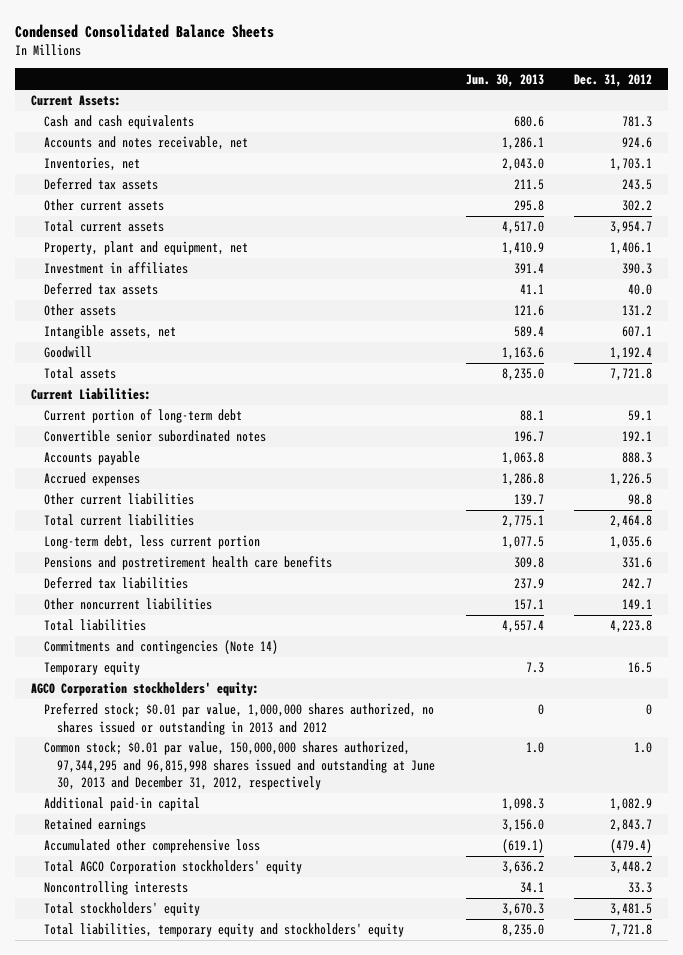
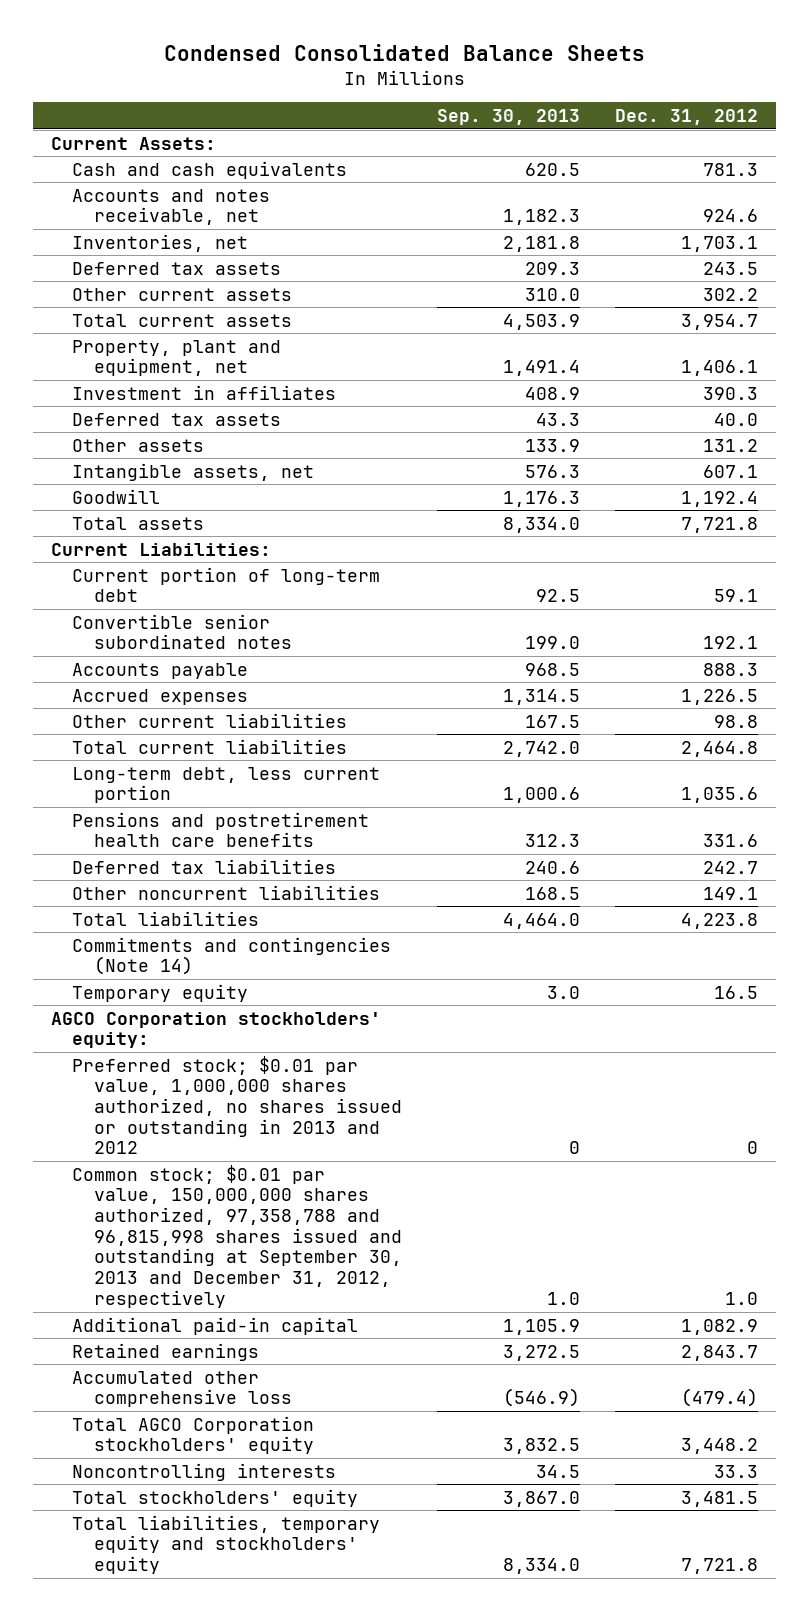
[465,73,544,87] Jun. 30, 2013 -> none
none -> [437,108,581,125] Sep. 30, 2013
[43,741,435,790] Common stock; $0.01 par value, 150,000,000 shares authorized, 97,344,295 and 96,815,998 shares issued and outstanding at June 30, 2013 and December 31, 2012, respectively -> [72,1164,402,1308] Common stock; $0.01 par value, 150,000,000 shares authorized, 97,358,788 and 96,815,998 shares issued and outstanding at September 30, 2013 and December 31, 2012, respectively

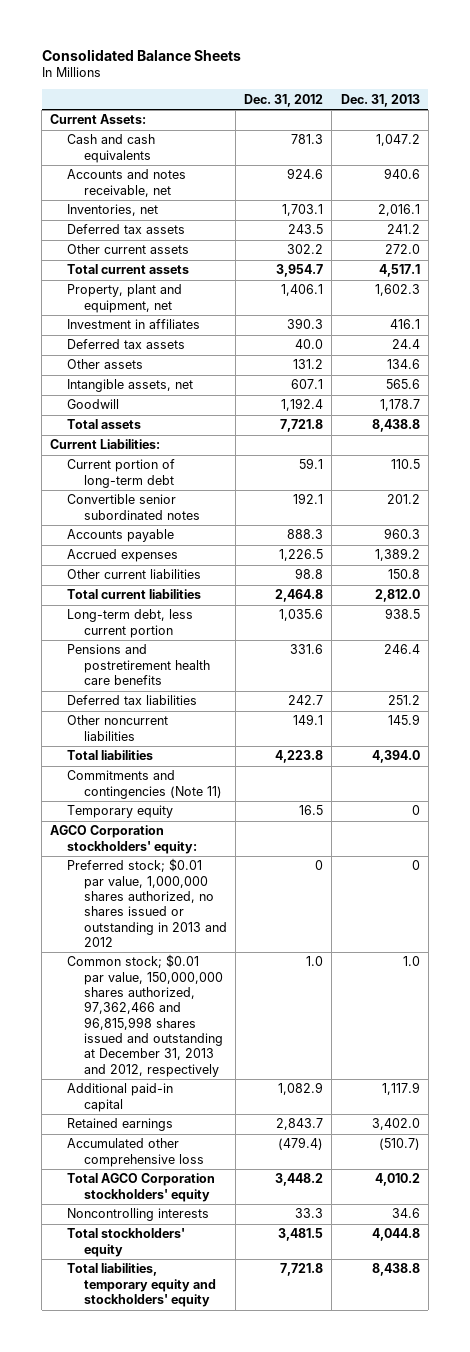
[163,43,645,61] Condensed Consolidated Balance Sheets -> [41,48,241,61] Consolidated Balance Sheets
[437,108,581,125] Sep. 30, 2013 -> none
none -> [340,93,420,107] Dec. 31, 2013
[72,936,392,976] Commitments and contingencies (Note 14) -> [67,770,222,799] Commitments and contingencies (Note 11)
[72,1164,402,1308] Common stock; $0.01 par value, 150,000,000 shares authorized, 97,358,788 and 96,815,998 shares issued and outstanding at September 30, 2013 and December 31, 2012, respectively -> [67,954,223,1077] Common stock; $0.01 par value, 150,000,000 shares authorized, 97,362,466 and 96,815,998 shares issued and outstanding at December 31, 2013 and 2012, respectively

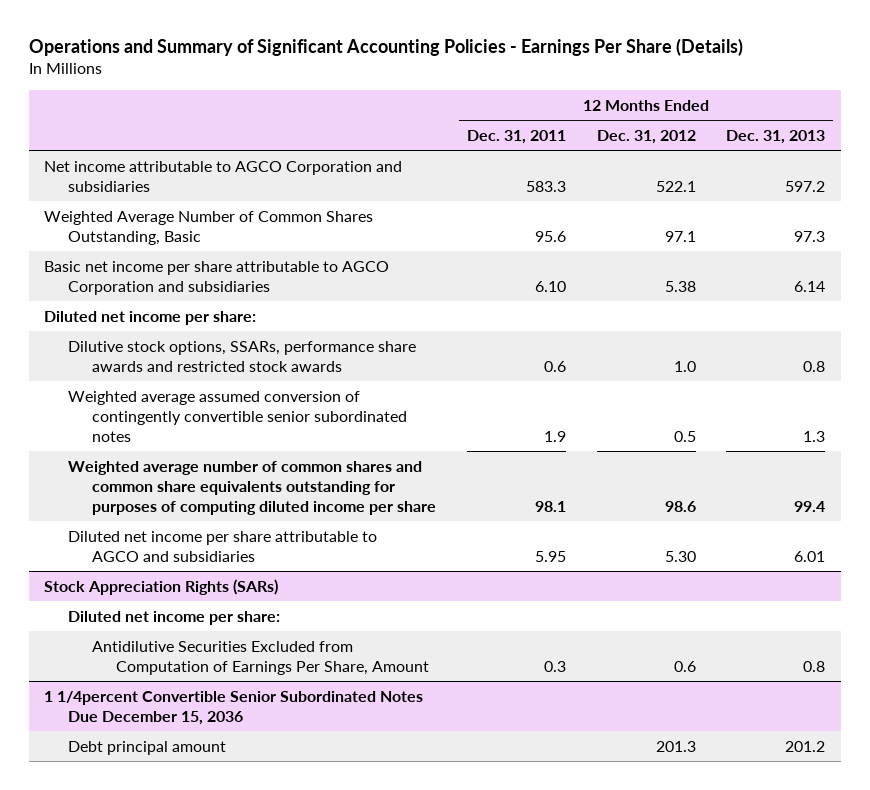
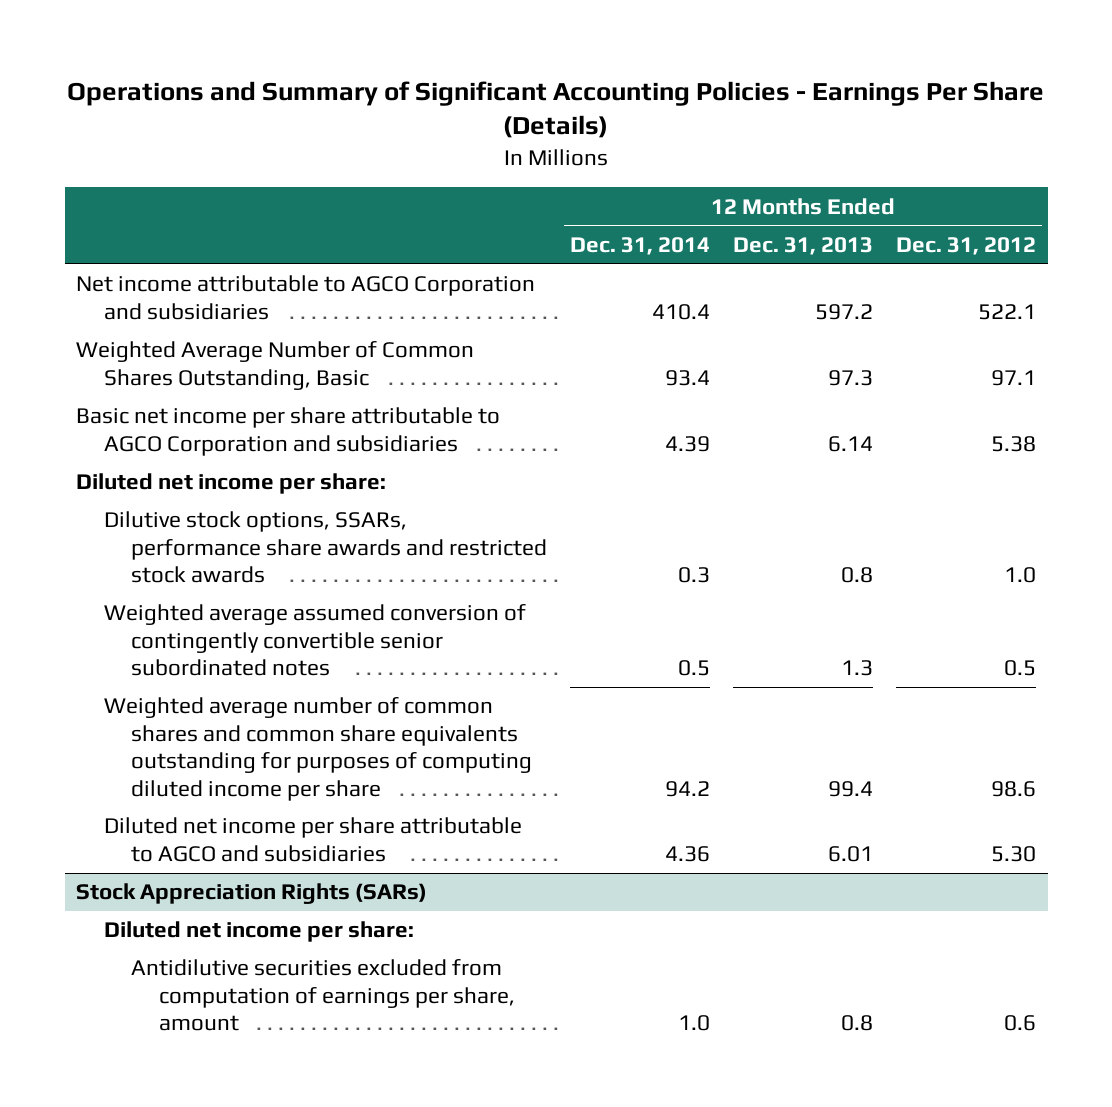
[467,129,567,144] Dec. 31, 2011 -> none
none -> [570,236,711,255] Dec. 31, 2014
[44,690,424,725] 1 1/4percent Convertible Senior Subordinated Notes Due December 15, 2036 -> none
[68,740,227,755] Debt principal amount -> none
[92,640,430,675] Antidilutive Securities Excluded from Computation of Earnings Per Share, Amount -> [131,959,515,1032] Antidilutive securities excluded from computation of earnings per share, amount

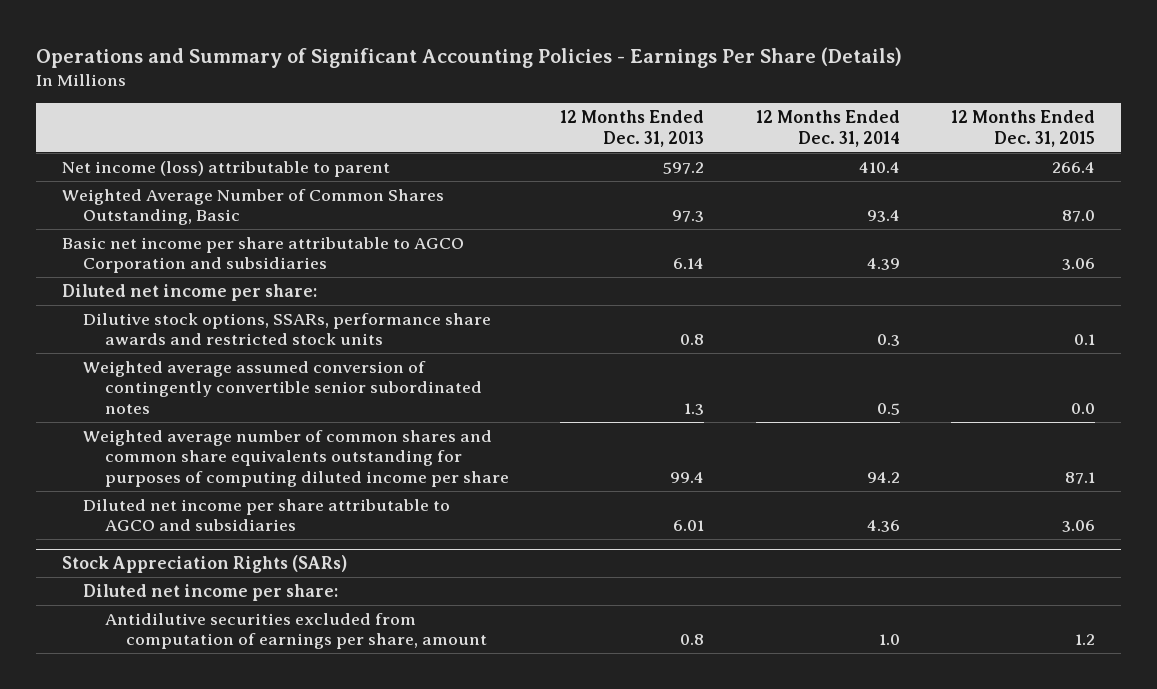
[896,236,1037,255] Dec. 31, 2012 -> none
none -> [951,110,1096,147] 12 Months Ended Dec. 31, 2015
[76,275,536,320] Net income attributable to AGCO Corporation and subsidiaries -> [61,160,390,177] Net income (loss) attributable to parent
[103,511,548,584] Dilutive stock options, SSARs, performance share awards and restricted stock awards -> [83,312,492,346] Dilutive stock options, SSARs, performance share awards and restricted stock units

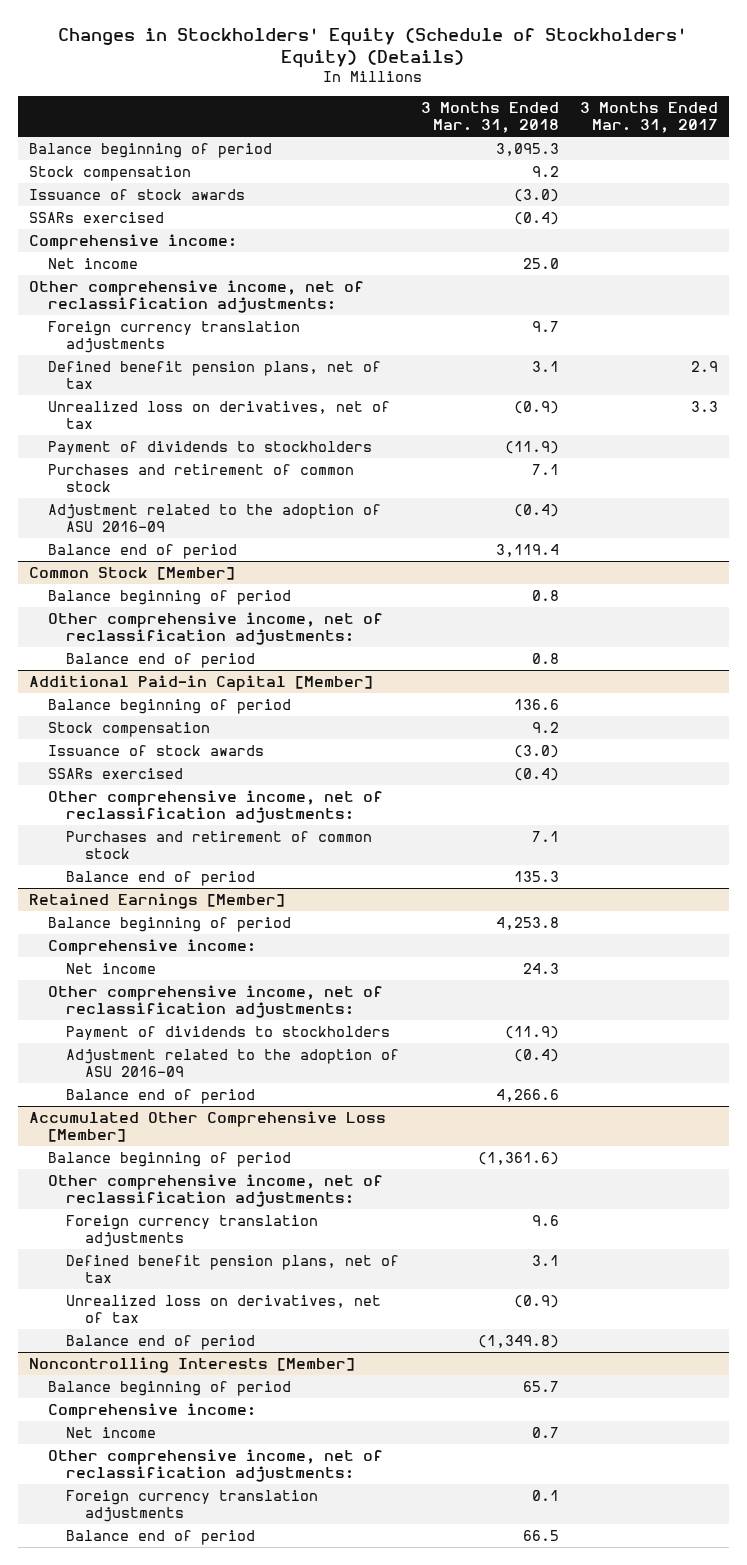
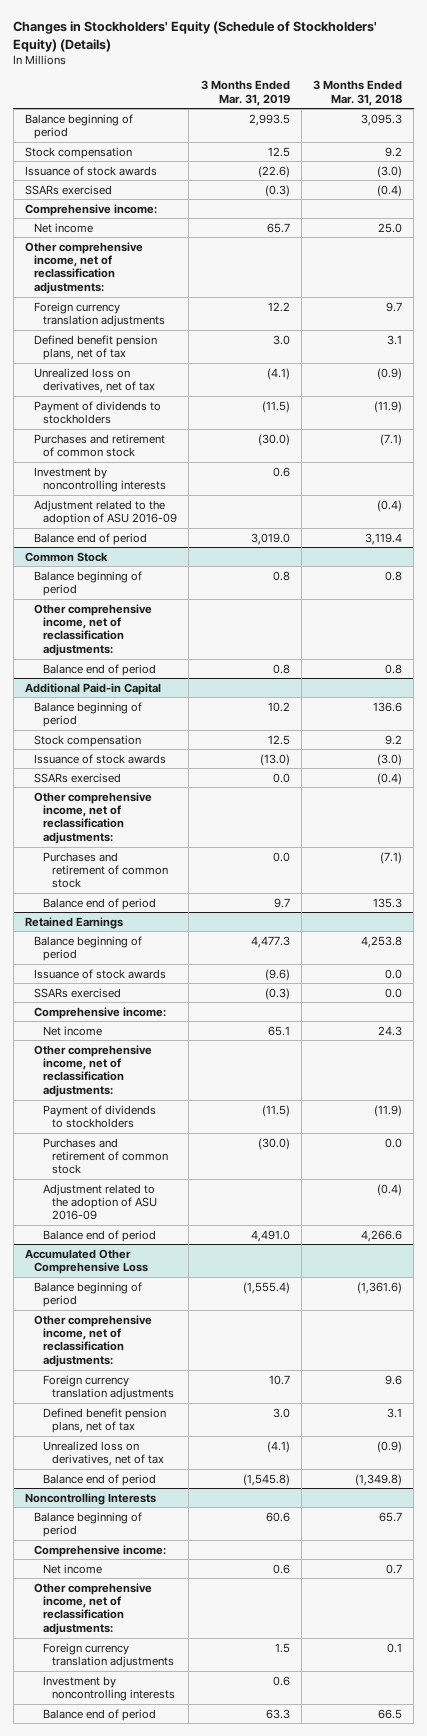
[579,102,718,134] 3 Months Ended Mar. 31, 2017 -> none
none -> [200,80,290,106] 3 Months Ended Mar. 31, 2019
[531,463,559,475] 7.1 -> [380,433,403,446] (7.1)
none -> [34,466,167,493] Investment by noncontrolling interests
[28,566,235,580] Common Stock [Member] -> [25,551,109,562] Common Stock
[28,674,373,691] Additional Paid-in Capital [Member] -> [25,682,162,695] Additional Paid-in Capital
[531,830,559,842] 7.1 -> [380,851,403,864] (7.1)
[28,892,285,909] Retained Earnings [Member] -> [25,916,124,929] Retained Earnings
none -> [34,968,167,979] Issuance of stock awards
none -> [34,987,122,998] SSARs exercised
none -> [43,1137,169,1175] Purchases and retirement of common stock
[28,1110,386,1142] Accumulated Other Comprehensive Loss [Member] -> [25,1248,149,1275] Accumulated Other Comprehensive Loss
[28,1356,355,1373] Noncontrolling Interests [Member] -> [25,1492,157,1505] Noncontrolling Interests
none -> [43,1675,176,1702] Investment by noncontrolling interests

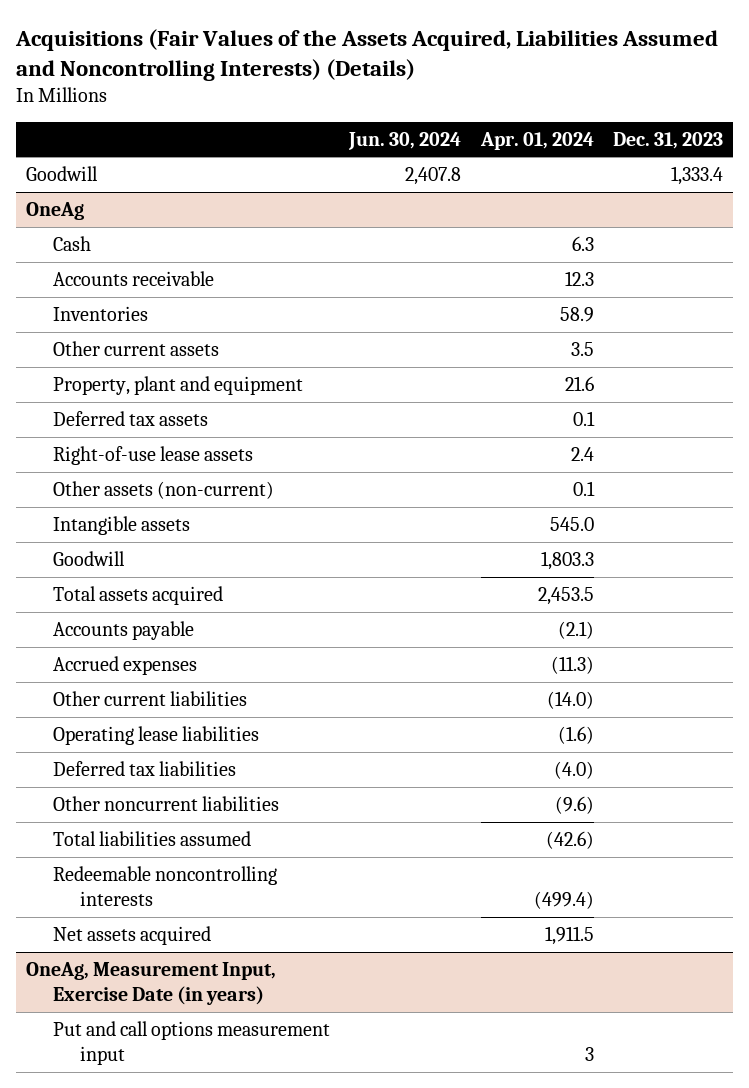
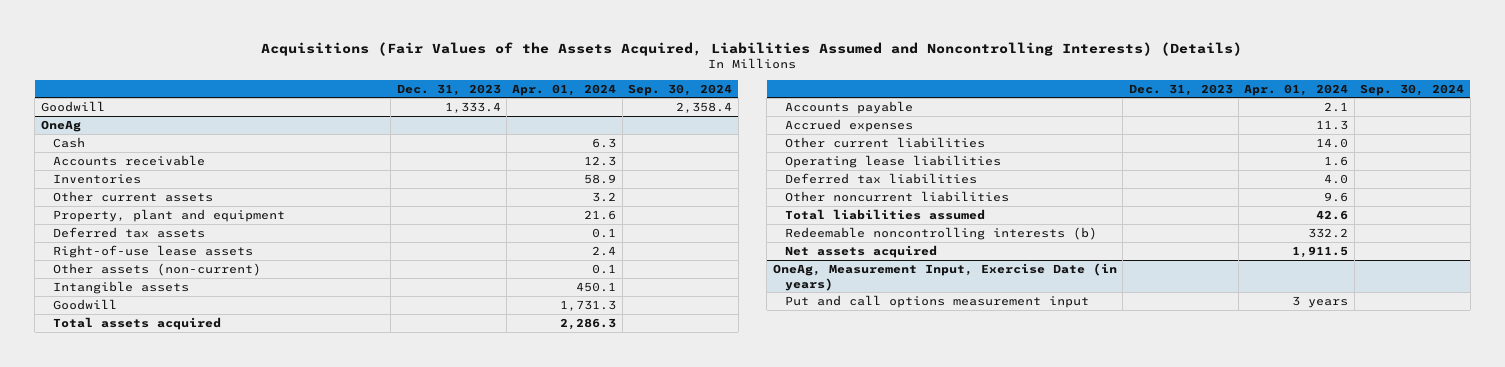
[348,131,462,150] Jun. 30, 2024 -> none
none -> [628,83,733,96] Sep. 30, 2024
[570,341,594,356] 3.5 -> [592,191,617,202] 3.2
[549,516,594,531] 545.0 -> [576,281,617,292] 450.1
[540,550,594,570] 1,803.3 -> [560,299,617,311] 1,731.3
[537,586,594,605] 2,453.5 -> [560,317,617,330] 2,286.3
[557,620,594,639] (2.1) -> [1324,101,1349,112] 2.1
[550,655,594,674] (11.3) -> [1316,119,1349,130] 11.3
[546,690,594,709] (14.0) -> [1316,137,1349,148] 14.0
[557,725,594,744] (1.6) -> [1324,155,1349,166] 1.6
[553,760,594,779] (4.0) -> [1324,173,1349,184] 4.0
[554,795,594,814] (9.6) -> [1324,191,1349,202] 9.6
[545,830,594,849] (42.6) -> [1316,209,1349,220] 42.6
[52,865,277,906] Redeemable noncontrolling interests -> [785,226,1098,240] Redeemable noncontrolling interests (b)
[533,890,594,909] (499.4) -> [1308,227,1349,238] 332.2
[584,1046,594,1061] 3 -> [1292,295,1349,308] 3 years

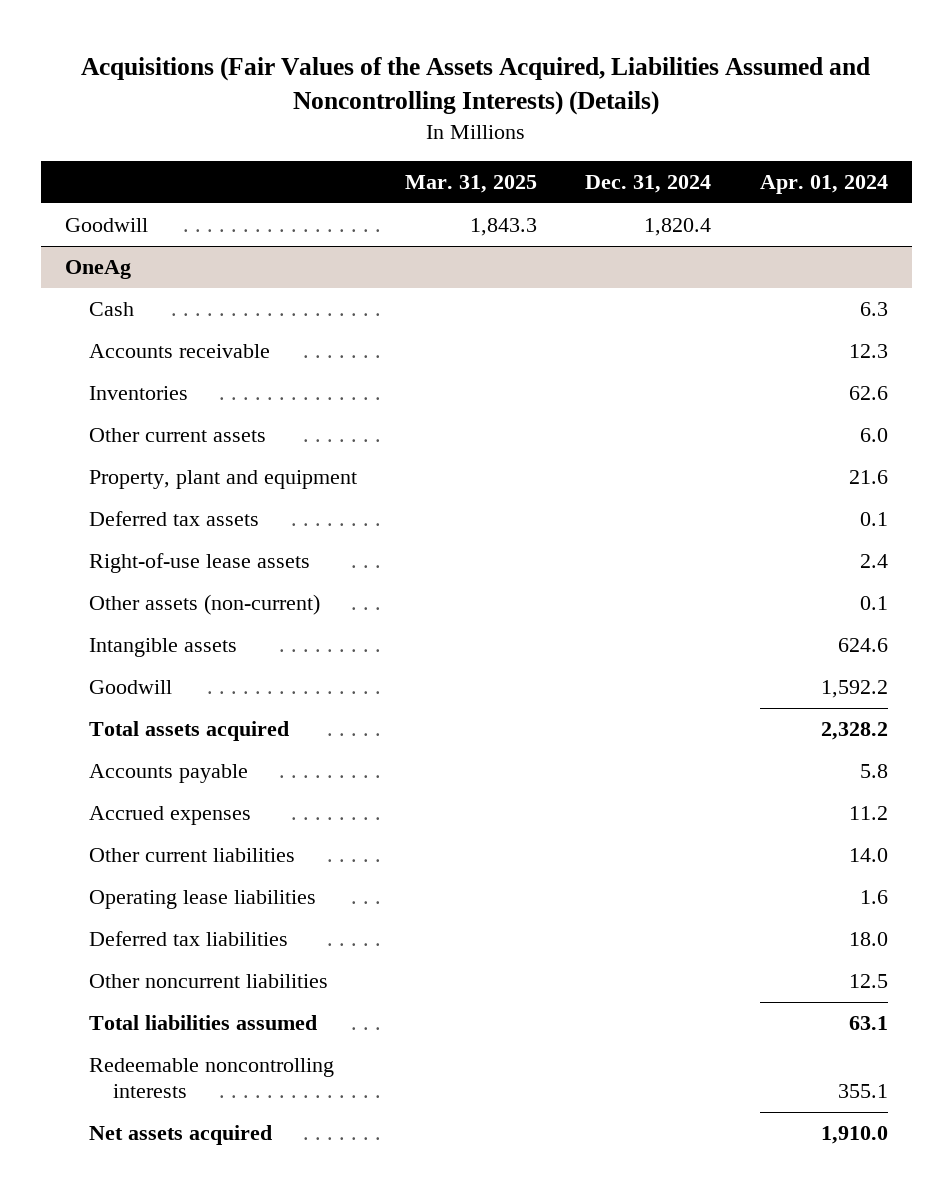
[396,83,501,96] Dec. 31, 2023 -> none
[628,83,733,96] Sep. 30, 2024 -> none
none -> [405,174,538,193] Mar. 31, 2025
none -> [585,174,712,193] Dec. 31, 2024
[584,173,617,184] 58.9 -> [848,386,888,401] 62.6
[592,191,617,202] 3.2 -> [859,428,888,443] 6.0
[576,281,617,292] 450.1 -> [837,638,888,653] 624.6
[560,299,617,311] 1,731.3 -> [820,680,888,699] 1,592.2
[560,317,617,330] 2,286.3 -> [820,722,888,741] 2,328.2
[1324,101,1349,112] 2.1 -> [859,764,888,779] 5.8
[1316,119,1349,130] 11.3 -> [848,806,888,821] 11.2
[772,262,1117,291] OneAg, Measurement Input, Exercise Date (in years) -> none
[785,294,1090,308] Put and call options measurement input -> none
[1324,173,1349,184] 4.0 -> [848,932,888,947] 18.0
[1324,191,1349,202] 9.6 -> [848,974,888,989] 12.5
[1316,209,1349,220] 42.6 -> [848,1016,888,1031] 63.1
[785,226,1098,240] Redeemable noncontrolling interests (b) -> [89,1058,335,1098] Redeemable noncontrolling interests
[1308,227,1349,238] 332.2 -> [837,1083,888,1098] 355.1
[1292,245,1349,258] 1,911.5 -> [820,1126,888,1145] 1,910.0

